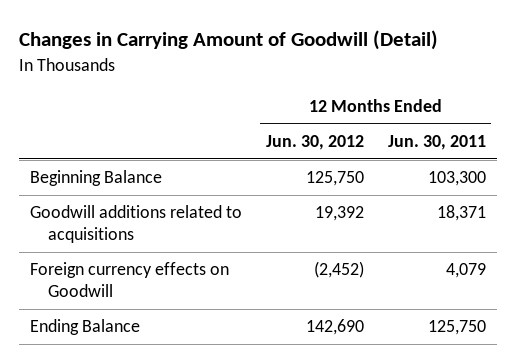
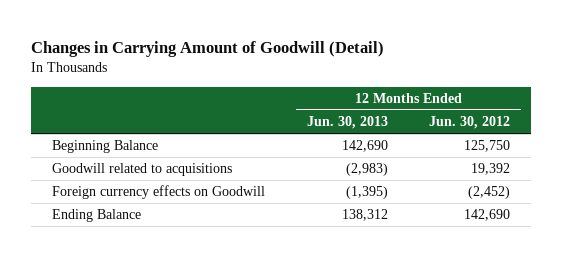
[387,134,486,150] Jun. 30, 2011 -> none
none -> [306,116,388,130] Jun. 30, 2013
[30,205,243,243] Goodwill additions related to acquisitions -> [52,163,233,177] Goodwill related to acquisitions

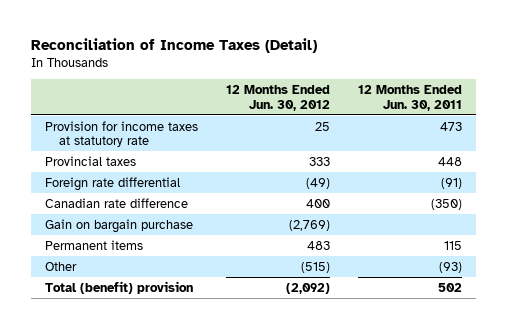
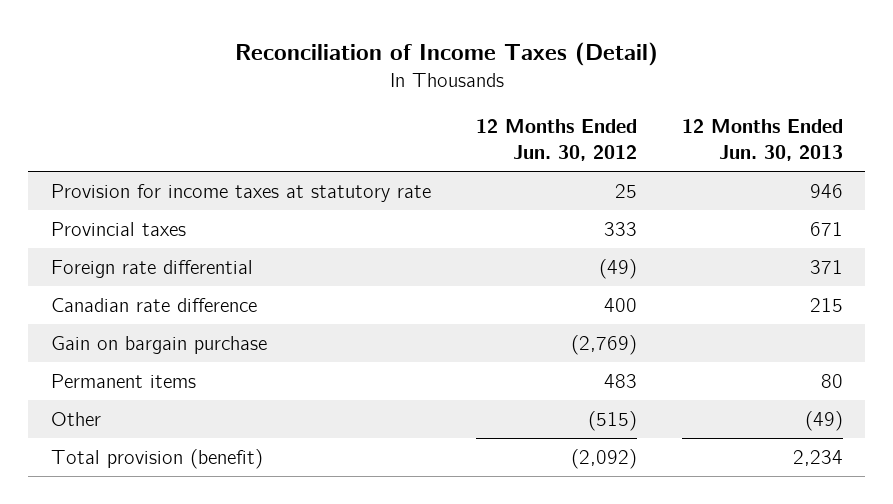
[358,84,463,111] 12 Months Ended Jun. 30, 2011 -> none
none -> [681,119,843,162] 12 Months Ended Jun. 30, 2013
[44,280,193,294] Total (benefit) provision -> [50,448,263,469] Total provision (benefit)

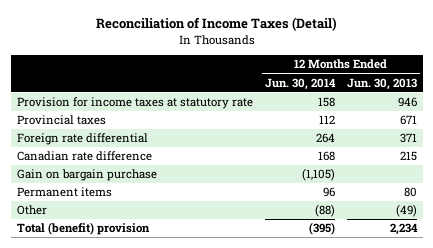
[475,119,637,162] 12 Months Ended Jun. 30, 2012 -> none
none -> [264,77,336,90] Jun. 30, 2014
[50,448,263,469] Total provision (benefit) -> [16,222,150,236] Total (benefit) provision

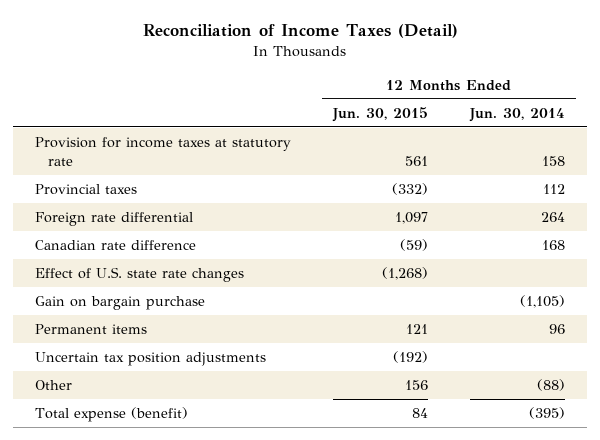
[346,77,417,90] Jun. 30, 2013 -> none
none -> [331,106,428,122] Jun. 30, 2015
none -> [34,267,244,283] Effect of U.S. state rate changes
none -> [34,352,266,367] Uncertain tax position adjustments
[16,222,150,236] Total (benefit) provision -> [34,407,188,423] Total expense (benefit)

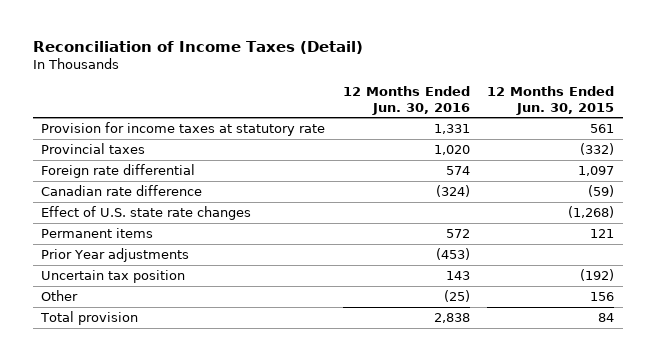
[469,107,566,122] Jun. 30, 2014 -> none
none -> [342,86,470,115] 12 Months Ended Jun. 30, 2016
[34,296,205,311] Gain on bargain purchase -> none
none -> [41,247,190,262] Prior Year adjustments
[34,352,266,367] Uncertain tax position adjustments -> [41,269,186,283] Uncertain tax position
[34,407,188,423] Total expense (benefit) -> [40,310,139,325] Total provision

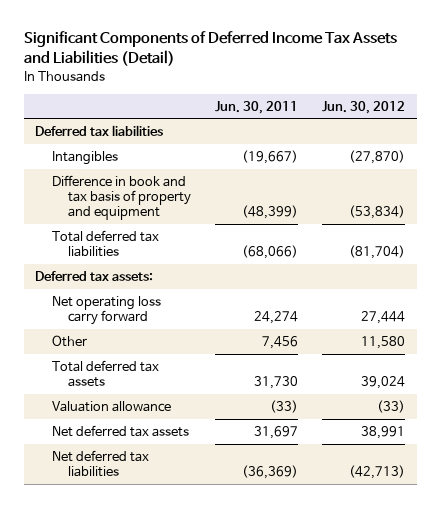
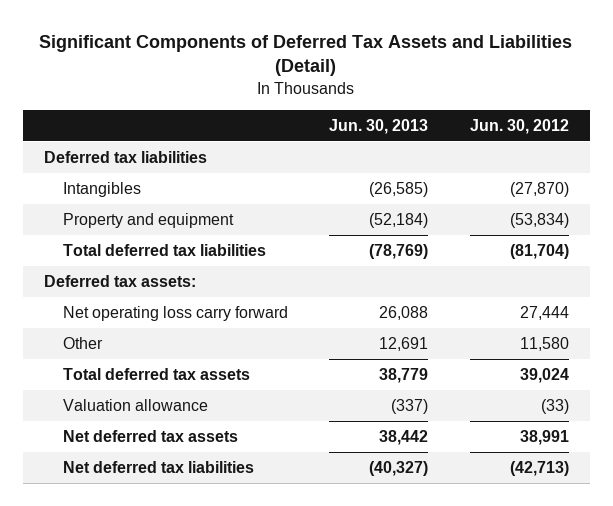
[23,31,397,67] Significant Components of Deferred Income Tax Assets and Liabilities (Detail) -> [39,34,573,77] Significant Components of Deferred Tax Assets and Liabilities (Detail)
[215,100,299,114] Jun. 30, 2011 -> none
none -> [329,118,429,134] Jun. 30, 2013
[51,174,192,221] Difference in book and tax basis of property and equipment -> [63,213,235,229] Property and equipment

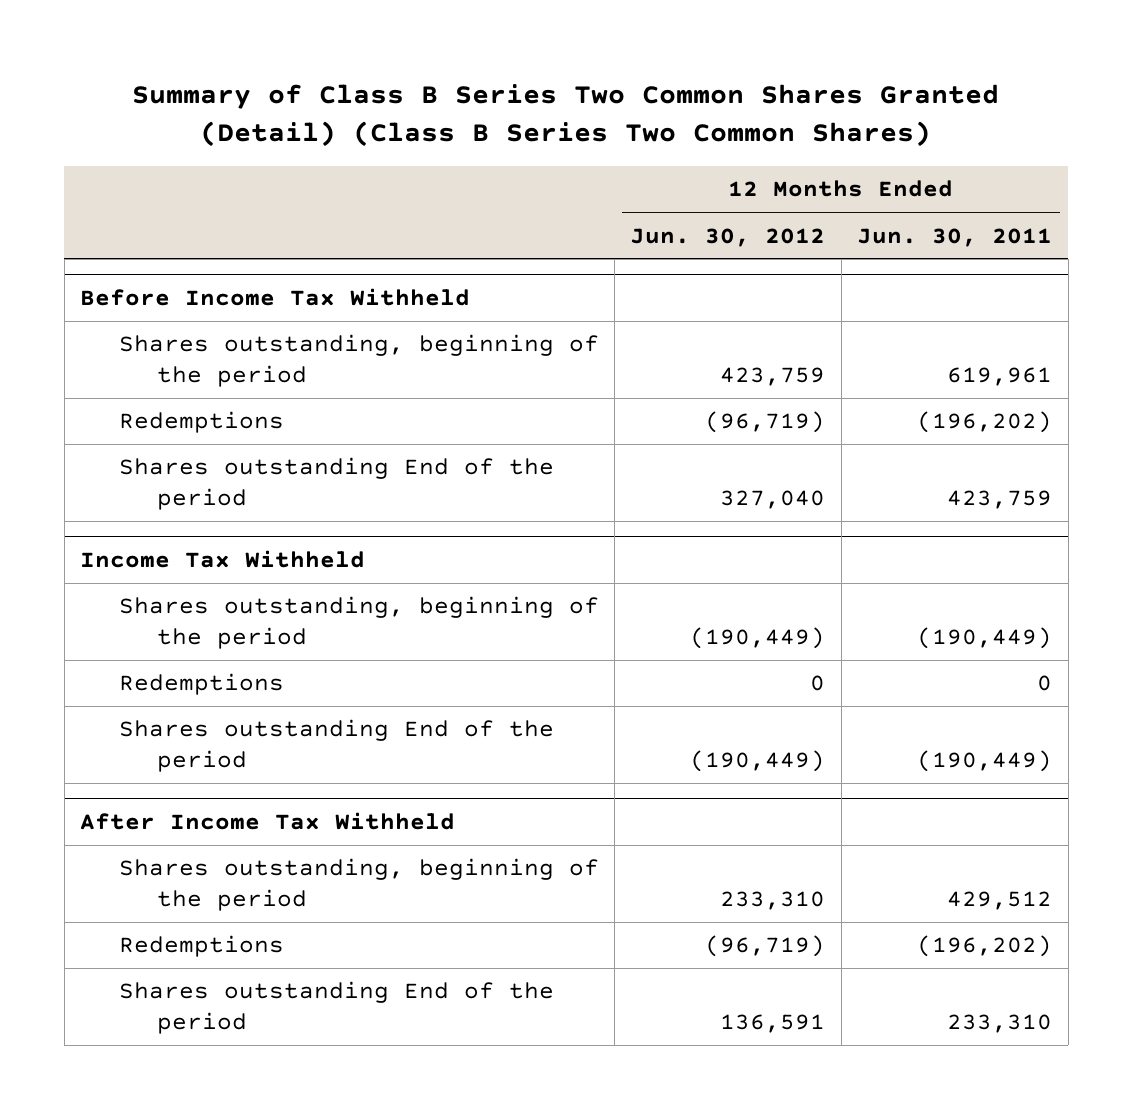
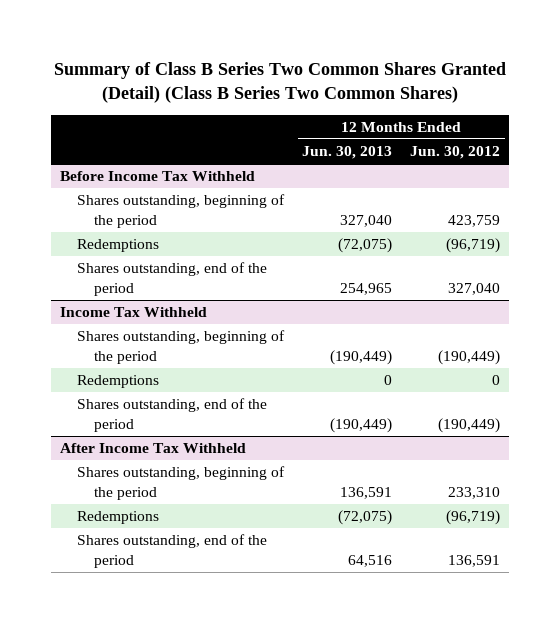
[857,227,1053,247] Jun. 30, 2011 -> none
none -> [302,146,393,160] Jun. 30, 2013
[118,457,554,511] Shares outstanding End of the period -> [76,262,267,297] Shares outstanding, end of the period
[118,719,554,773] Shares outstanding End of the period -> [76,398,267,433] Shares outstanding, end of the period
[118,981,554,1035] Shares outstanding End of the period -> [76,534,267,569] Shares outstanding, end of the period

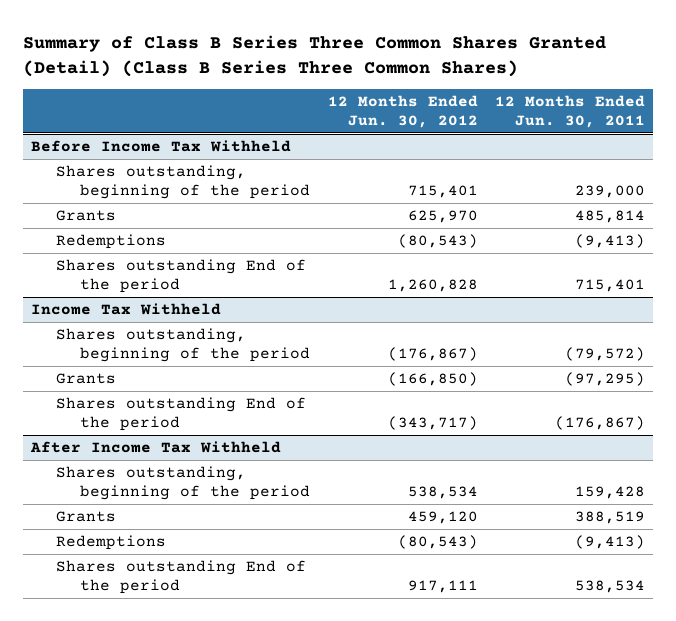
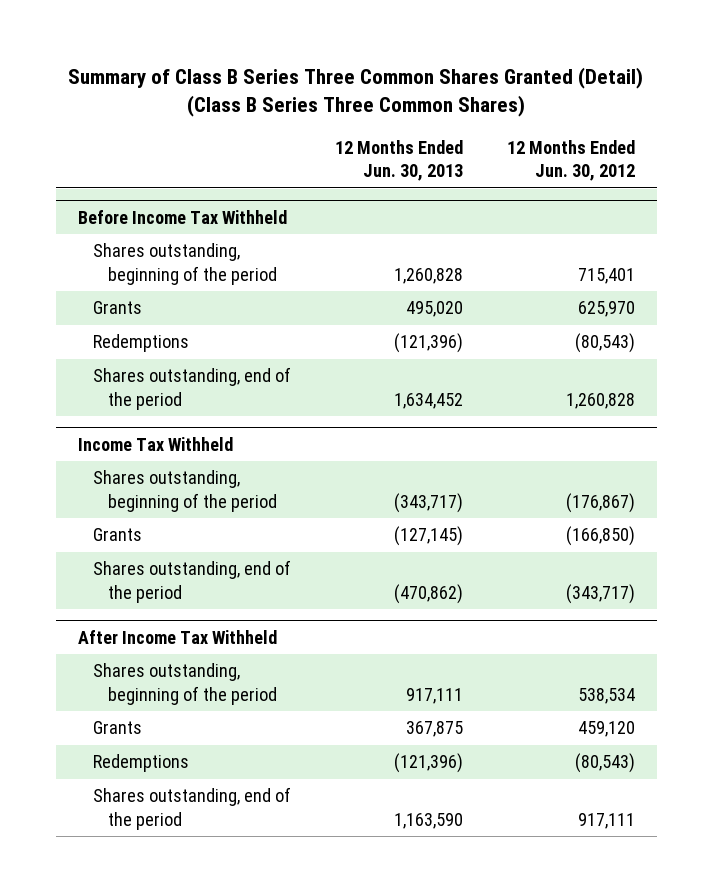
[494,94,645,129] 12 Months Ended Jun. 30, 2011 -> none
none -> [334,139,463,182] 12 Months Ended Jun. 30, 2013
[55,258,306,294] Shares outstanding End of the period -> [92,367,291,410] Shares outstanding, end of the period
[55,396,306,432] Shares outstanding End of the period -> [92,560,291,603] Shares outstanding, end of the period
[55,559,306,595] Shares outstanding End of the period -> [92,787,291,830] Shares outstanding, end of the period

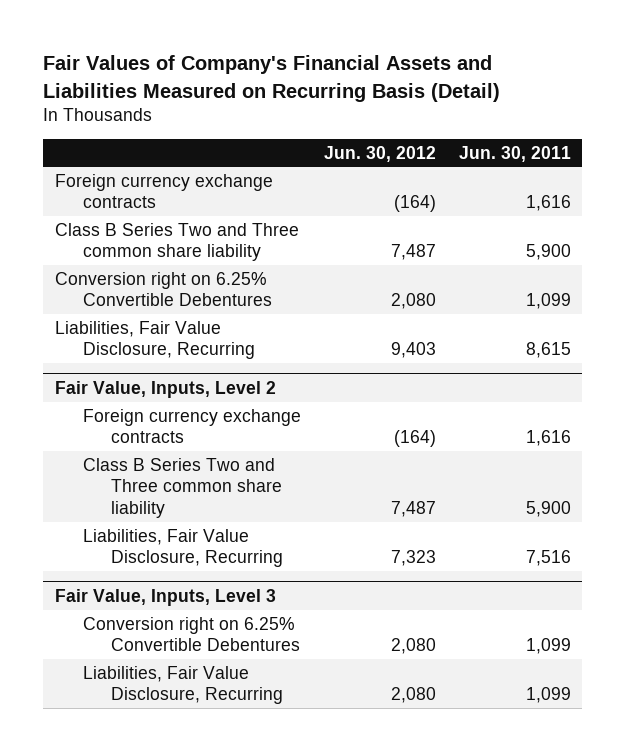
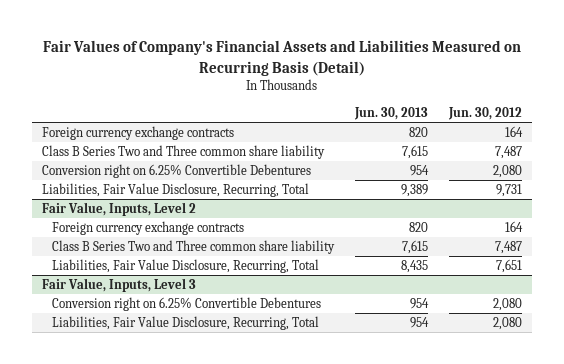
[458,145,571,162] Jun. 30, 2011 -> none
none -> [354,107,429,121] Jun. 30, 2013
[393,195,436,213] (164) -> [504,125,523,137] 164
[54,320,255,360] Liabilities, Fair Value Disclosure, Recurring -> [42,182,310,197] Liabilities, Fair Value Disclosure, Recurring, Total
[390,342,436,359] 9,403 -> [495,183,522,197] 9,731
[393,430,436,448] (164) -> [504,220,523,232] 164
[82,528,283,568] Liabilities, Fair Value Disclosure, Recurring -> [52,258,320,273] Liabilities, Fair Value Disclosure, Recurring, Total
[390,550,436,567] 7,323 -> [495,258,522,273] 7,651
[82,665,283,705] Liabilities, Fair Value Disclosure, Recurring -> [52,315,320,330] Liabilities, Fair Value Disclosure, Recurring, Total

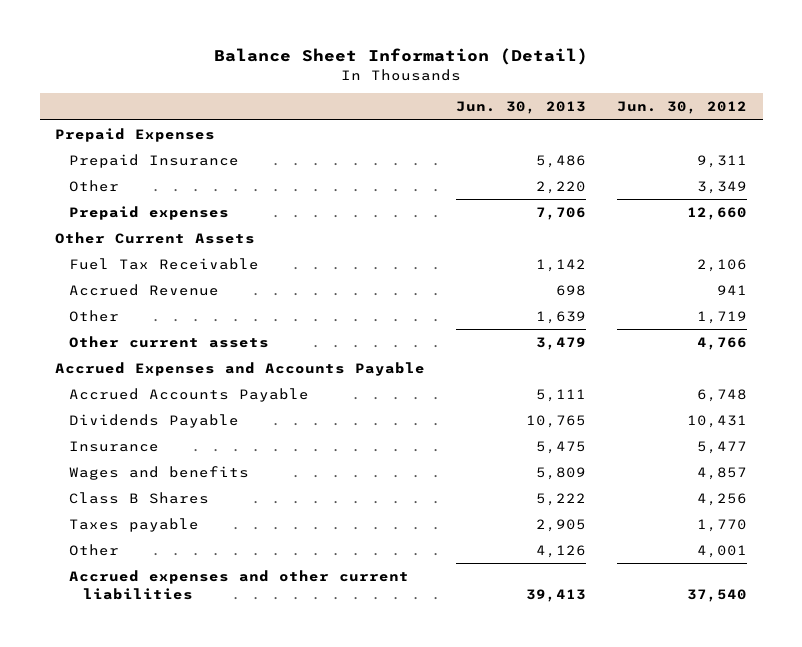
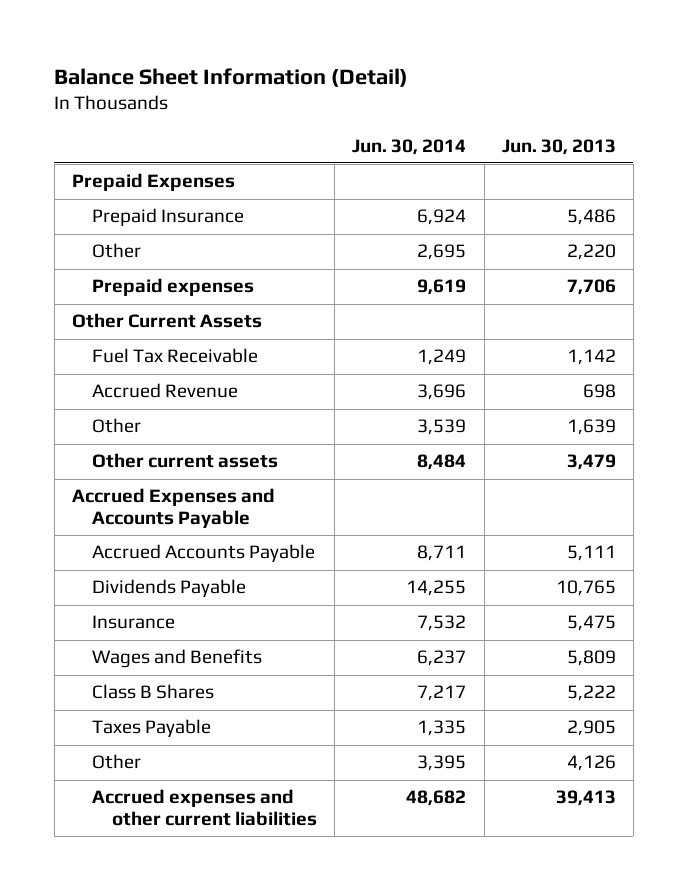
[617,101,748,115] Jun. 30, 2012 -> none
none -> [352,138,467,155] Jun. 30, 2014
[68,465,249,480] Wages and benefits -> [91,649,262,669] Wages and Benefits
[68,517,199,532] Taxes payable -> [91,719,211,738] Taxes Payable

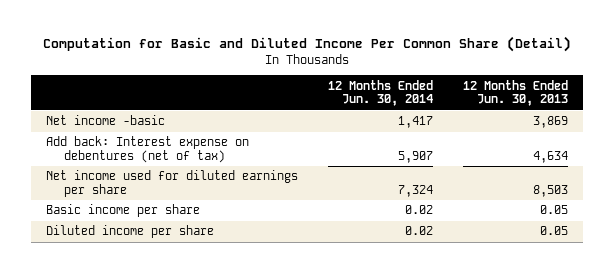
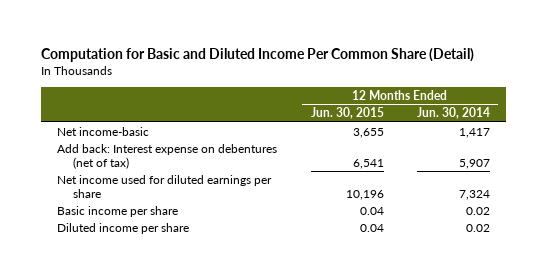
[463,79,569,107] 12 Months Ended Jun. 30, 2013 -> none
none -> [310,107,384,120] Jun. 30, 2015
[45,115,165,126] Net income -basic -> [57,126,150,136] Net income-basic

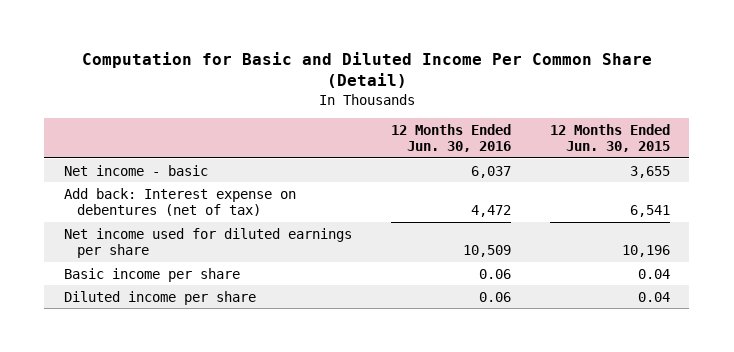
[416,107,490,120] Jun. 30, 2014 -> none
none -> [390,123,511,152] 12 Months Ended Jun. 30, 2016
[57,126,150,136] Net income-basic -> [63,164,208,176] Net income - basic

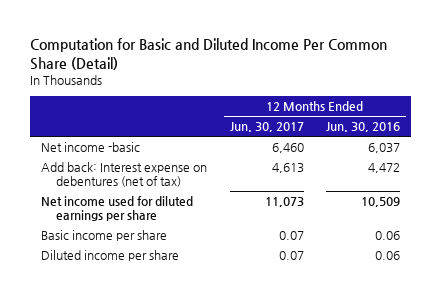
[549,123,670,152] 12 Months Ended Jun. 30, 2015 -> none
none -> [229,122,304,133] Jun. 30, 2017
[63,164,208,176] Net income - basic -> [41,142,141,153] Net income -basic

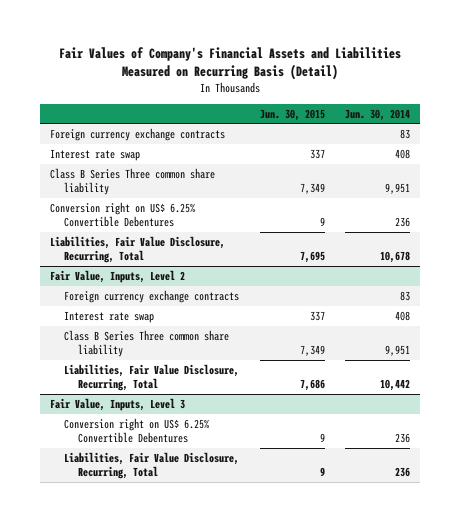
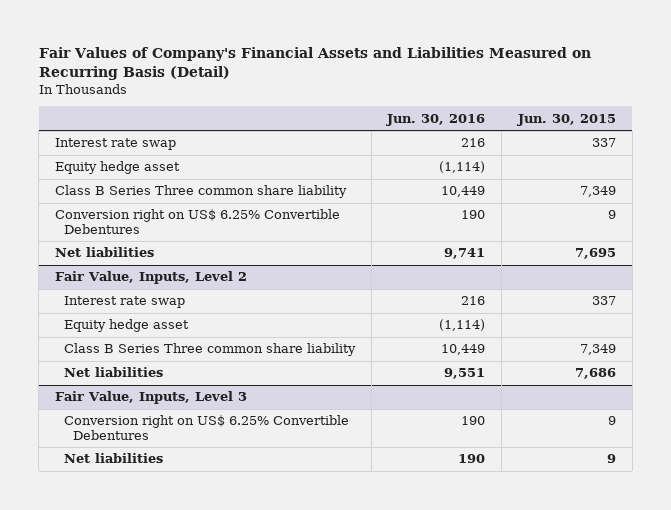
[344,108,410,121] Jun. 30, 2014 -> none
none -> [386,113,486,126] Jun. 30, 2016
[50,127,226,141] Foreign currency exchange contracts -> none
none -> [54,161,180,175] Equity hedge asset
[50,235,226,264] Liabilities, Fair Value Disclosure, Recurring, Total -> [54,247,154,258] Net liabilities
[64,289,240,303] Foreign currency exchange contracts -> none
none -> [63,319,189,333] Equity hedge asset
[64,363,240,392] Liabilities, Fair Value Disclosure, Recurring, Total -> [63,367,163,378] Net liabilities
[64,451,240,480] Liabilities, Fair Value Disclosure, Recurring, Total -> [63,453,163,464] Net liabilities

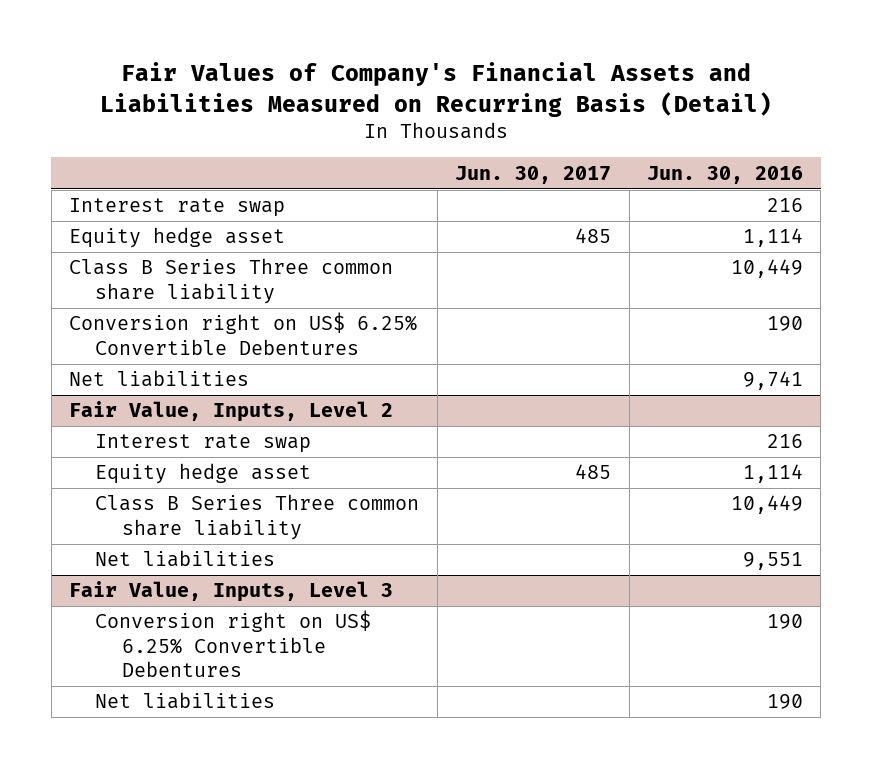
[516,113,616,126] Jun. 30, 2015 -> none
none -> [455,165,612,184] Jun. 30, 2017
[439,161,486,174] (1,114) -> [743,228,804,248] 1,114
[439,319,486,332] (1,114) -> [743,464,804,484] 1,114

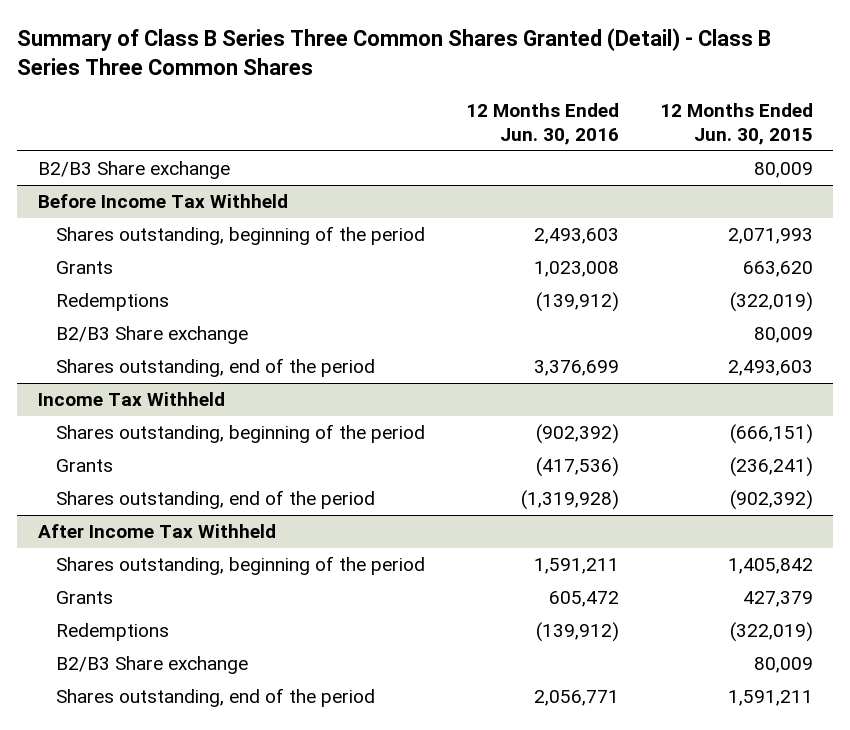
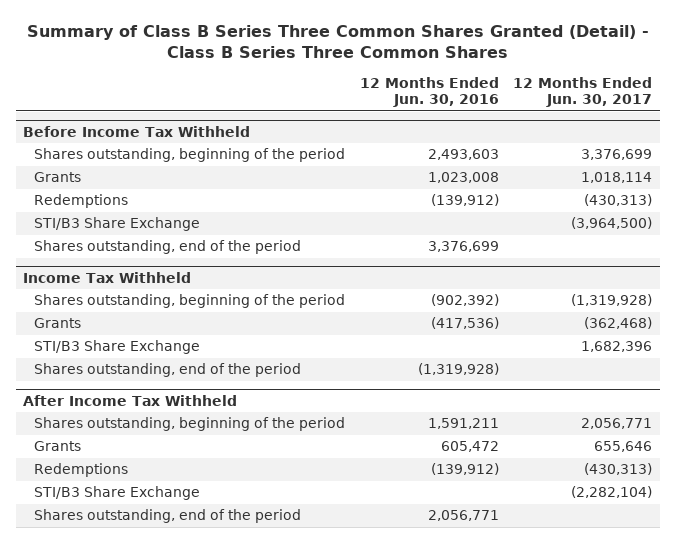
[659,103,813,146] 12 Months Ended Jun. 30, 2015 -> none
none -> [513,76,653,107] 12 Months Ended Jun. 30, 2017
[37,161,230,180] B2/B3 Share exchange -> none
[55,326,248,345] B2/B3 Share exchange -> [34,217,201,232] STI/B3 Share Exchange
none -> [34,340,201,355] STI/B3 Share Exchange
[55,656,248,675] B2/B3 Share exchange -> [34,486,201,501] STI/B3 Share Exchange

